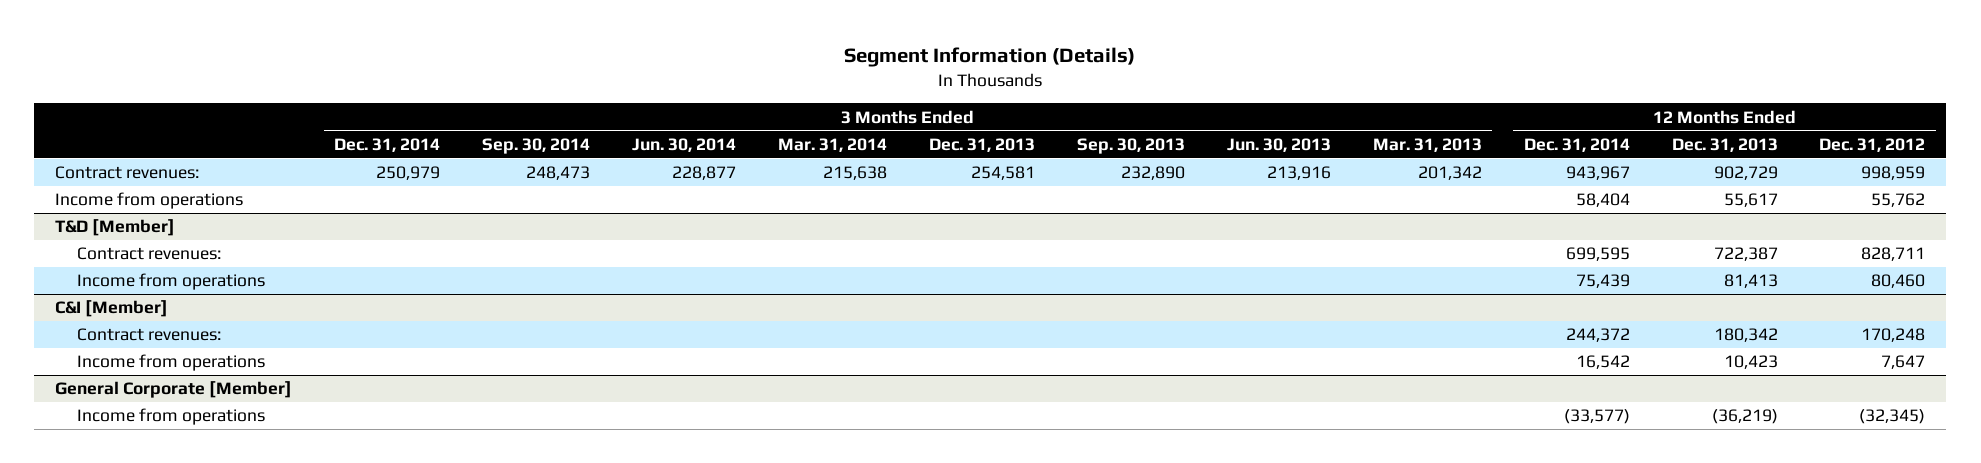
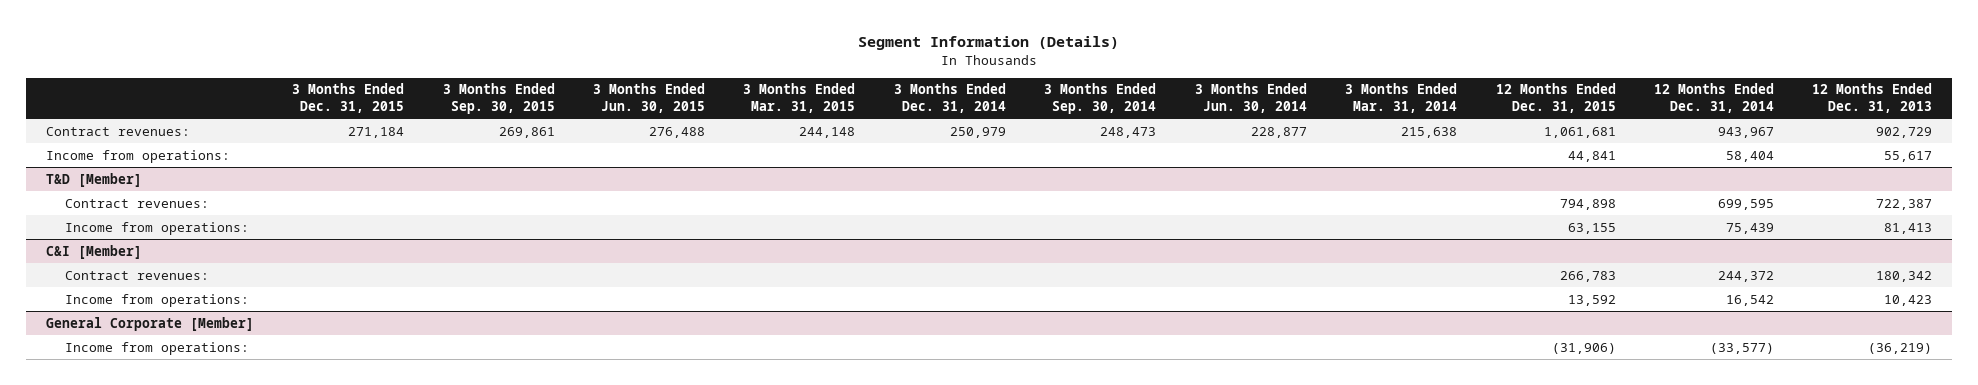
[928,137,1035,152] Dec. 31, 2013 -> none
[1076,137,1185,154] Sep. 30, 2013 -> none
[1226,137,1331,152] Jun. 30, 2013 -> none
[1372,137,1482,152] Mar. 31, 2013 -> none
[1819,137,1926,152] Dec. 31, 2012 -> none
none -> [292,83,405,114] 3 Months Ended Dec. 31, 2015
none -> [442,83,555,115] 3 Months Ended Sep. 30, 2015
none -> [592,83,705,114] 3 Months Ended Jun. 30, 2015
none -> [743,83,856,114] 3 Months Ended Mar. 31, 2015
none -> [1495,83,1616,114] 12 Months Ended Dec. 31, 2015
[55,192,244,210] Income from operations -> [45,149,230,163] Income from operations:
[76,273,265,291] Income from operations -> [64,221,249,235] Income from operations:
[76,354,265,372] Income from operations -> [64,293,249,307] Income from operations:
[76,408,265,426] Income from operations -> [64,341,249,355] Income from operations:

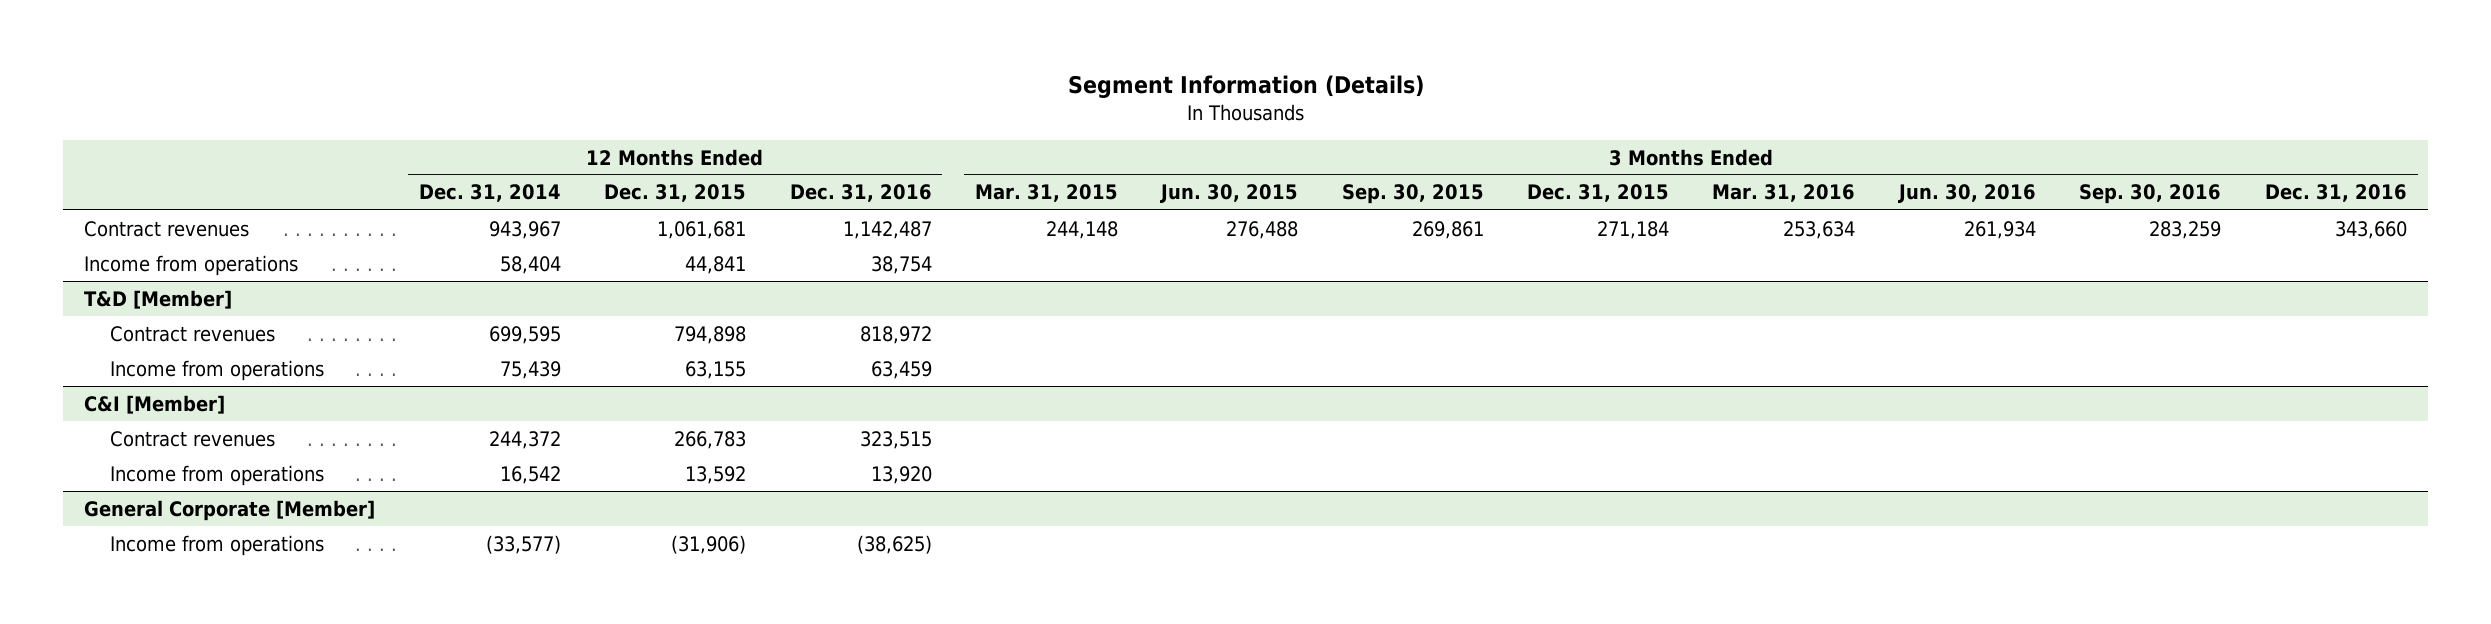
[893,83,1006,114] 3 Months Ended Dec. 31, 2014 -> none
[1044,83,1157,115] 3 Months Ended Sep. 30, 2014 -> none
[1194,83,1307,114] 3 Months Ended Jun. 30, 2014 -> none
[1345,83,1458,114] 3 Months Ended Mar. 31, 2014 -> none
[1812,83,1933,114] 12 Months Ended Dec. 31, 2013 -> none
none -> [789,184,932,203] Dec. 31, 2016
none -> [1712,184,1856,203] Mar. 31, 2016
none -> [1897,184,2036,204] Jun. 30, 2016
none -> [2079,184,2222,205] Sep. 30, 2016
none -> [2264,184,2407,203] Dec. 31, 2016
[45,126,190,136] Contract revenues: -> [84,220,250,237] Contract revenues
[45,149,230,163] Income from operations: -> [84,254,299,276] Income from operations
[64,198,209,208] Contract revenues: -> [109,325,275,342] Contract revenues
[64,221,249,235] Income from operations: -> [109,359,324,381] Income from operations
[64,270,209,280] Contract revenues: -> [109,430,275,447] Contract revenues
[64,293,249,307] Income from operations: -> [109,464,324,486] Income from operations
[64,341,249,355] Income from operations: -> [109,534,324,556] Income from operations

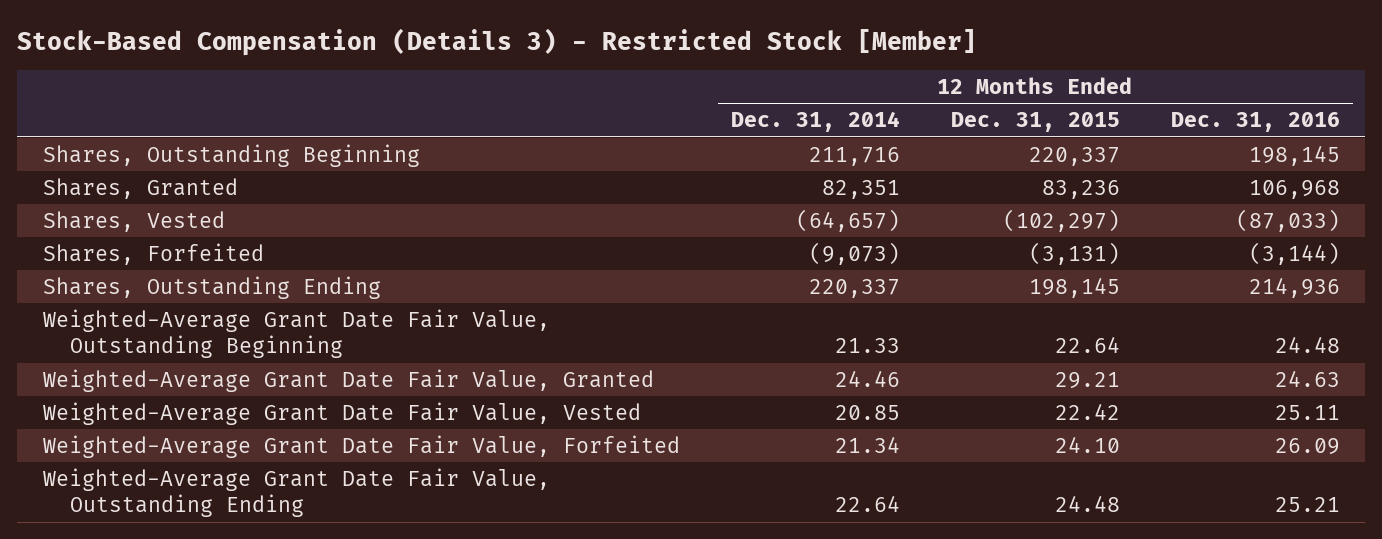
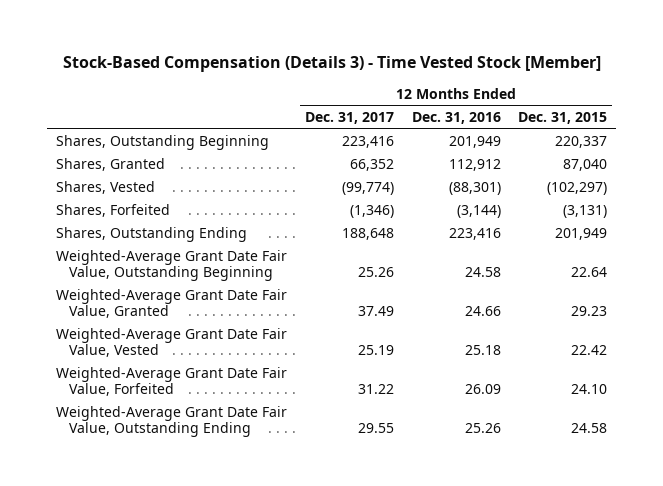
[17,27,978,56] Stock-Based Compensation (Details 3) - Restricted Stock [Member] -> [62,56,601,73] Stock-Based Compensation (Details 3) - Time Vested Stock [Member]
[730,111,900,133] Dec. 31, 2014 -> none
none -> [304,111,394,124] Dec. 31, 2017
[1248,144,1340,166] 198,145 -> [448,135,501,148] 201,949
[1041,179,1120,199] 83,236 -> [563,158,608,171] 87,040
[1248,179,1340,199] 106,968 -> [448,158,501,171] 112,912
[1235,208,1340,232] (87,033) -> [448,181,501,195] (88,301)
[1028,276,1120,298] 198,145 -> [555,227,608,240] 201,949
[1248,276,1340,298] 214,936 -> [448,227,501,240] 223,416
[1274,336,1340,354] 24.48 -> [464,266,501,277] 24.58
[1054,371,1120,389] 29.21 -> [571,305,608,316] 29.23
[1274,369,1340,387] 24.63 -> [464,305,501,316] 24.66
[1274,404,1340,420] 25.11 -> [464,344,501,355] 25.18
[1054,495,1120,513] 24.48 -> [571,422,608,433] 24.58
[1274,497,1340,513] 25.21 -> [464,422,501,433] 25.26

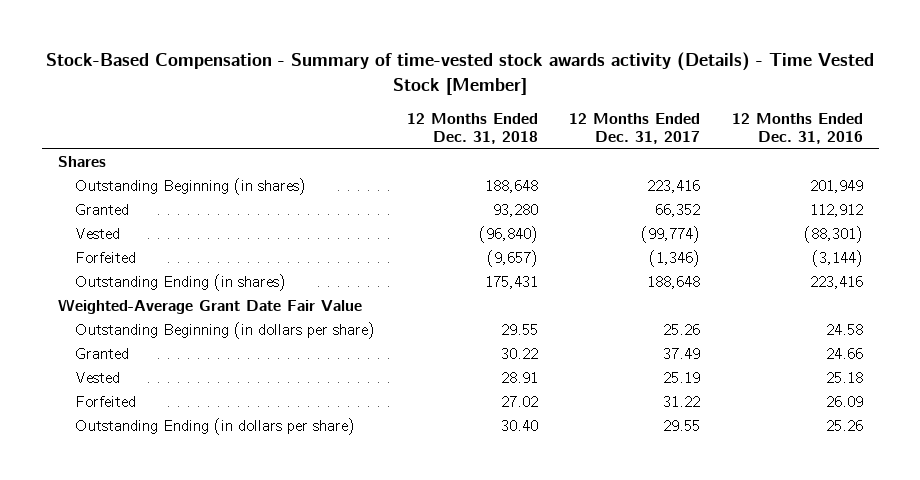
[62,56,601,73] Stock-Based Compensation (Details 3) - Time Vested Stock [Member] -> [46,52,875,95] Stock-Based Compensation - Summary of time-vested stock awards activity (Details) - Time Vested Stock [Member]
[518,111,608,124] Dec. 31, 2015 -> none
none -> [406,113,538,145] 12 Months Ended Dec. 31, 2018
none -> [57,156,106,168] Shares
[55,134,269,150] Shares, Outstanding Beginning -> [75,178,307,196] Outstanding Beginning (in shares)
[55,157,165,171] Shares, Granted -> [75,204,130,216] Granted
[55,180,155,194] Shares, Vested -> [75,228,121,240] Vested
[55,203,170,217] Shares, Forfeited -> [75,252,137,264] Forfeited
[55,226,247,242] Shares, Outstanding Ending -> [75,274,287,292] Outstanding Ending (in shares)
none -> [57,299,362,315] Weighted-Average Grant Date Fair Value
[55,249,287,281] Weighted-Average Grant Date Fair Value, Outstanding Beginning -> [75,322,376,340] Outstanding Beginning (in dollars per share)
[55,288,287,318] Weighted-Average Grant Date Fair Value, Granted -> [75,348,130,360] Granted
[55,327,287,357] Weighted-Average Grant Date Fair Value, Vested -> [75,372,121,384] Vested
[55,366,287,396] Weighted-Average Grant Date Fair Value, Forfeited -> [75,396,137,408] Forfeited
[55,405,287,437] Weighted-Average Grant Date Fair Value, Outstanding Ending -> [75,418,356,436] Outstanding Ending (in dollars per share)

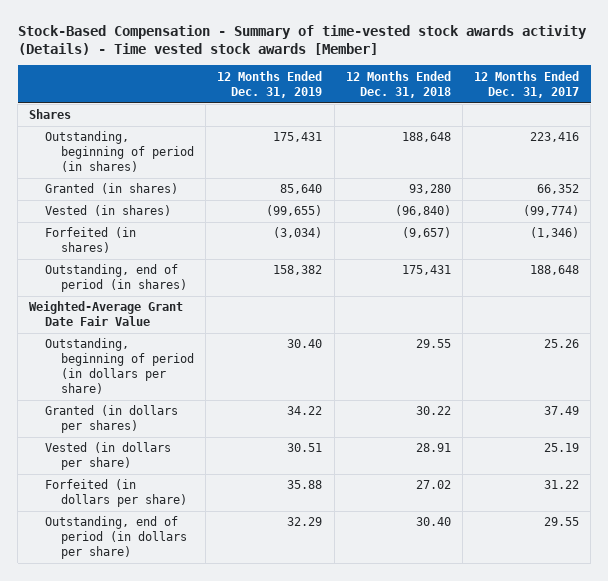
[46,52,875,95] Stock-Based Compensation - Summary of time-vested stock awards activity (Details) - Time Vested Stock [Member] -> [17,24,587,55] Stock-Based Compensation - Summary of time-vested stock awards activity (Details) - Time vested stock awards [Member]
[731,113,863,145] 12 Months Ended Dec. 31, 2016 -> none
none -> [217,70,323,98] 12 Months Ended Dec. 31, 2019
[75,178,307,196] Outstanding Beginning (in shares) -> [45,131,195,173] Outstanding, beginning of period (in shares)
[75,204,130,216] Granted -> [45,183,179,195] Granted (in shares)
[75,228,121,240] Vested -> [45,205,172,217] Vested (in shares)
[75,252,137,264] Forfeited -> [45,227,137,254] Forfeited (in shares)
[75,274,287,292] Outstanding Ending (in shares) -> [45,264,188,293] Outstanding, end of period (in shares)
[75,322,376,340] Outstanding Beginning (in dollars per share) -> [45,338,195,395] Outstanding, beginning of period (in dollars per share)
[75,348,130,360] Granted -> [45,405,179,434] Granted (in dollars per shares)
[75,372,121,384] Vested -> [45,442,172,471] Vested (in dollars per share)
[75,396,137,408] Forfeited -> [45,479,188,508] Forfeited (in dollars per share)
[75,418,356,436] Outstanding Ending (in dollars per share) -> [45,516,188,560] Outstanding, end of period (in dollars per share)

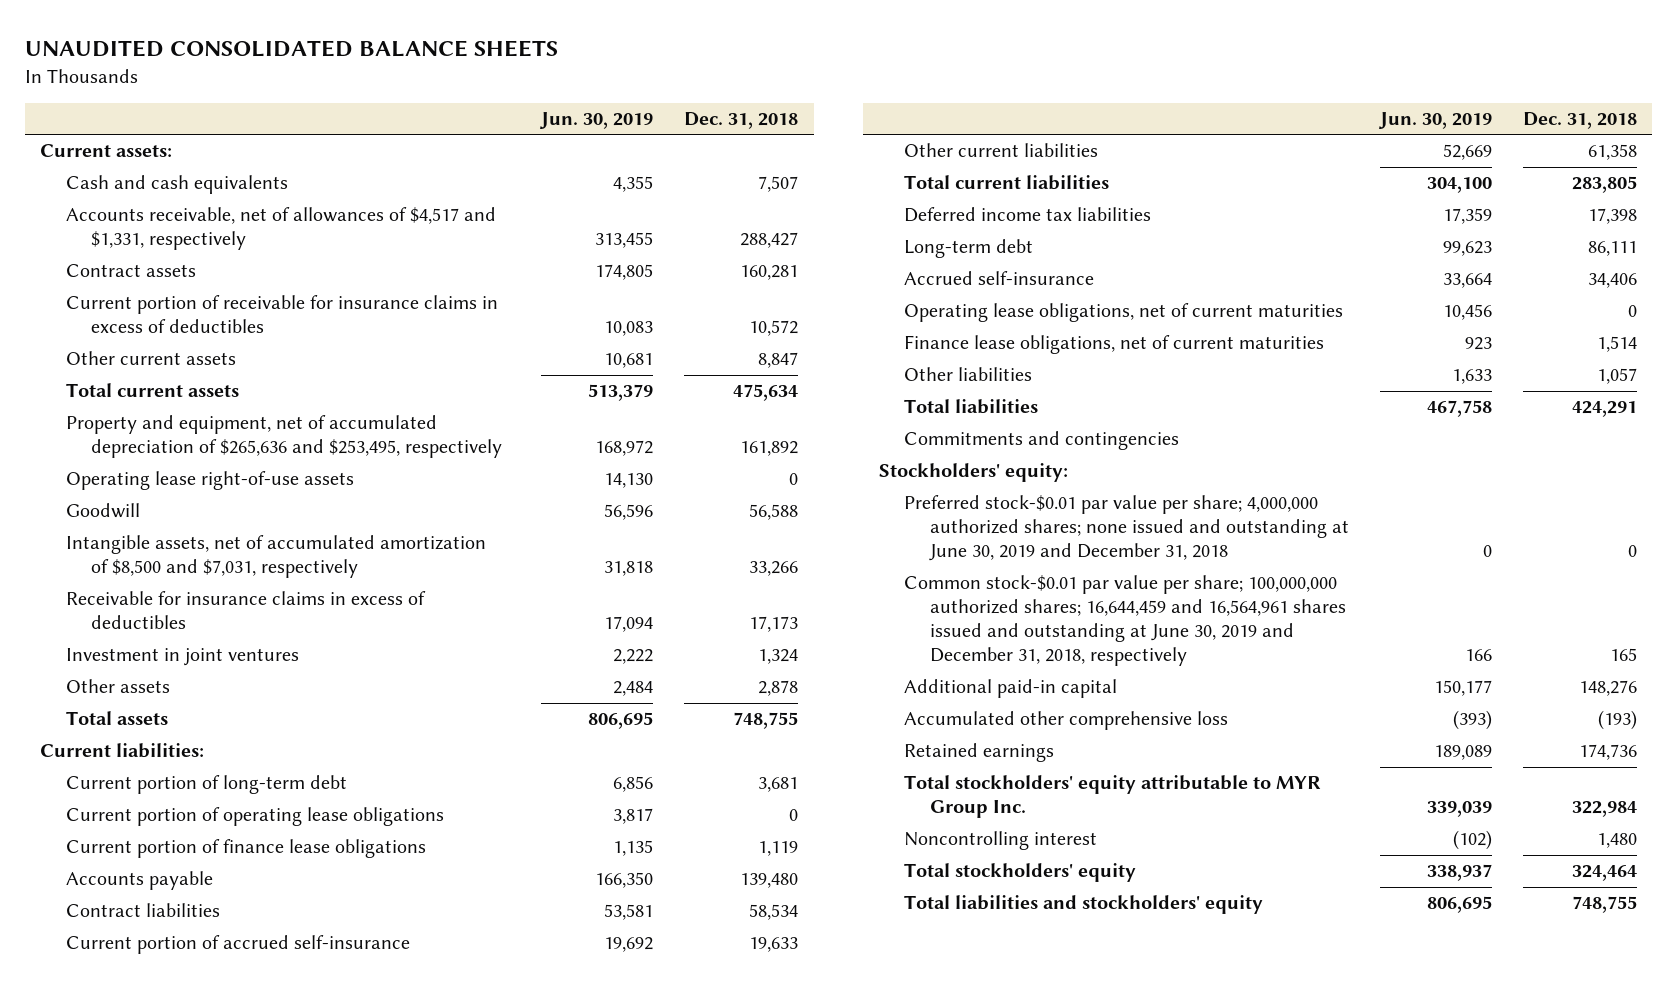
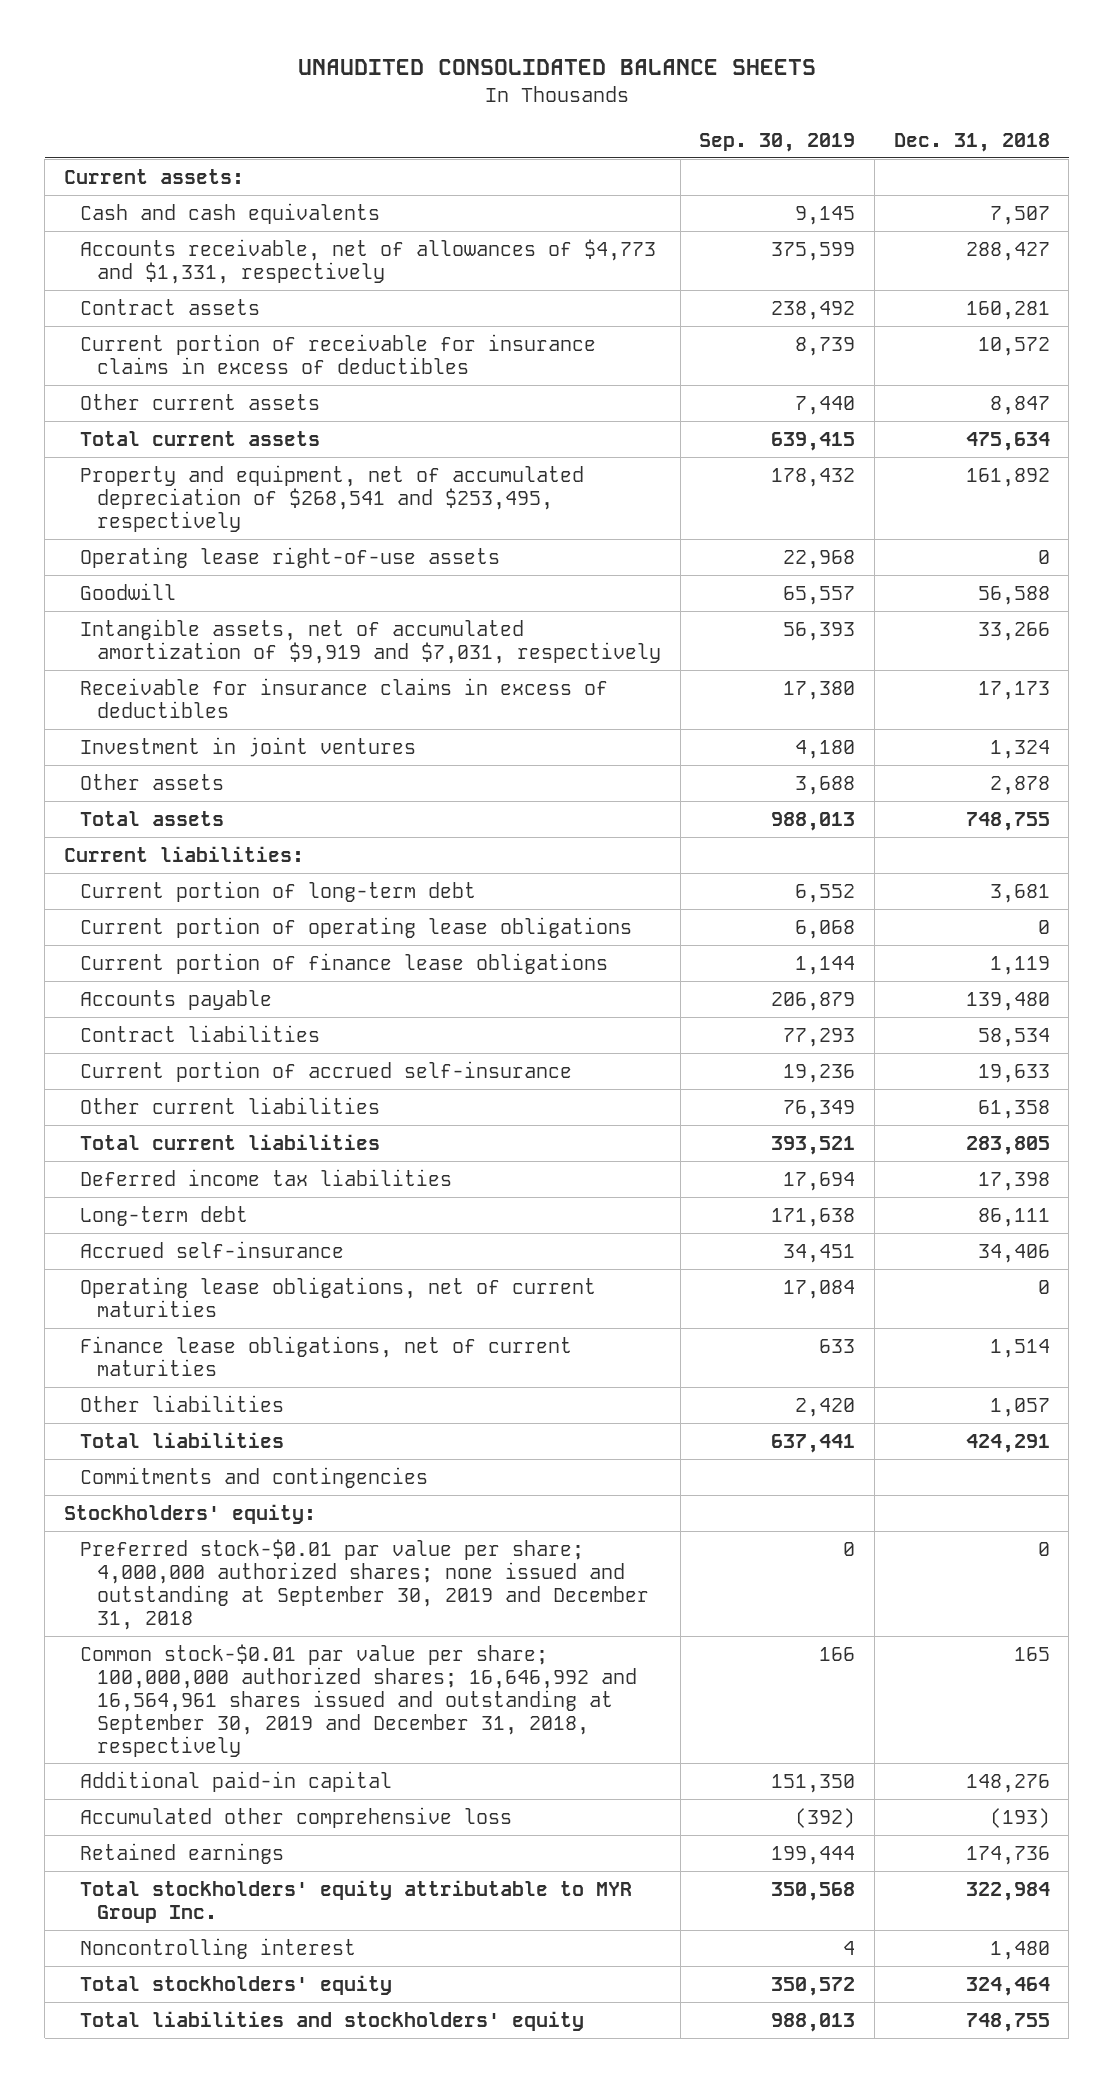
[539,112,654,130] Jun. 30, 2019 -> none
none -> [699,132,856,152] Sep. 30, 2019
[65,207,496,251] Accounts receivable, net of allowances of $4,517 and $1,331, respectively -> [80,238,657,284] Accounts receivable, net of allowances of $4,773 and $1,331, respectively
[65,415,503,459] Property and equipment, net of accumulated depreciation of $265,636 and $253,495, respectively -> [80,464,585,532] Property and equipment, net of accumulated depreciation of $268,541 and $253,495, respectively
[65,535,486,579] Intangible assets, net of accumulated amortization of $8,500 and $7,031, respectively -> [80,618,662,664] Intangible assets, net of accumulated amortization of $9,919 and $7,031, respectively
[904,495,1349,562] Preferred stock-$0.01 par value per share; 4,000,000 authorized shares; none issued and outstanding at June 30, 2019 and December 31, 2018 -> [80,1538,650,1630] Preferred stock-$0.01 par value per share; 4,000,000 authorized shares; none issued and outstanding at September 30, 2019 and December 31, 2018
[904,575,1346,667] Common stock-$0.01 par value per share; 100,000,000 authorized shares; 16,644,459 and 16,564,961 shares issued and outstanding at June 30, 2019 and December 31, 2018, respectively -> [80,1643,638,1757] Common stock-$0.01 par value per share; 100,000,000 authorized shares; 16,646,992 and 16,564,961 shares issued and outstanding at September 30, 2019 and December 31, 2018, respectively

